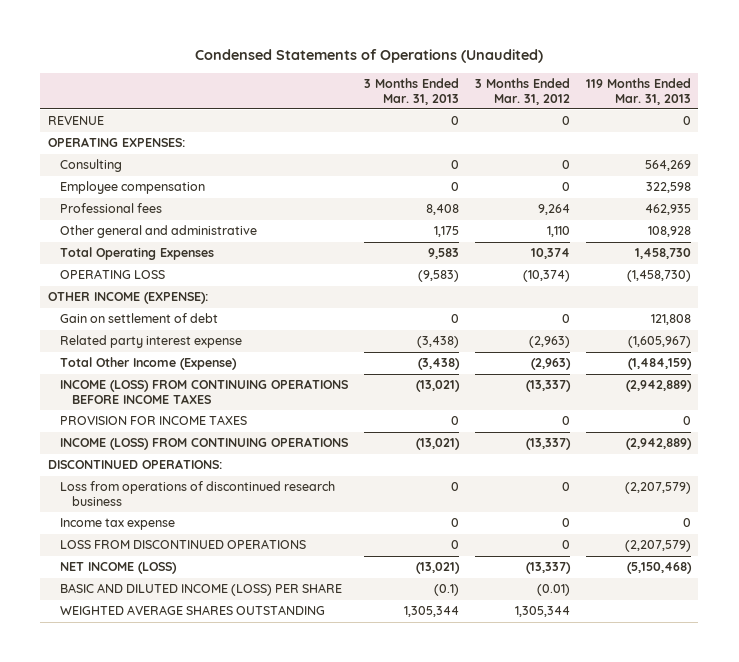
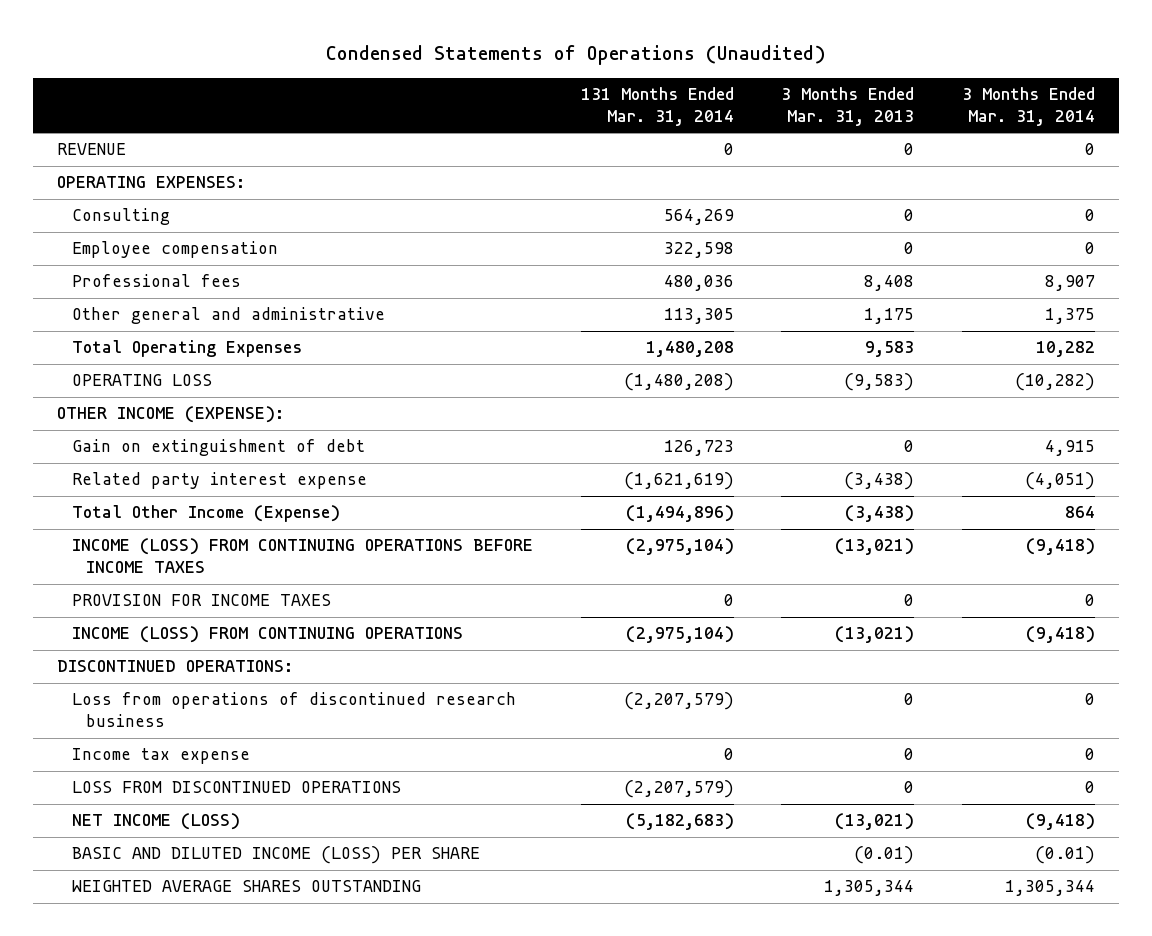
[474,77,570,105] 3 Months Ended Mar. 31, 2012 -> none
[585,77,691,105] 119 Months Ended Mar. 31, 2013 -> none
none -> [580,87,734,127] 131 Months Ended Mar. 31, 2014
none -> [962,87,1096,127] 3 Months Ended Mar. 31, 2014
[59,313,218,324] Gain on settlement of debt -> [71,439,365,457] Gain on extinguishment of debt
[433,584,459,597] (0.1) -> [854,846,915,865] (0.01)

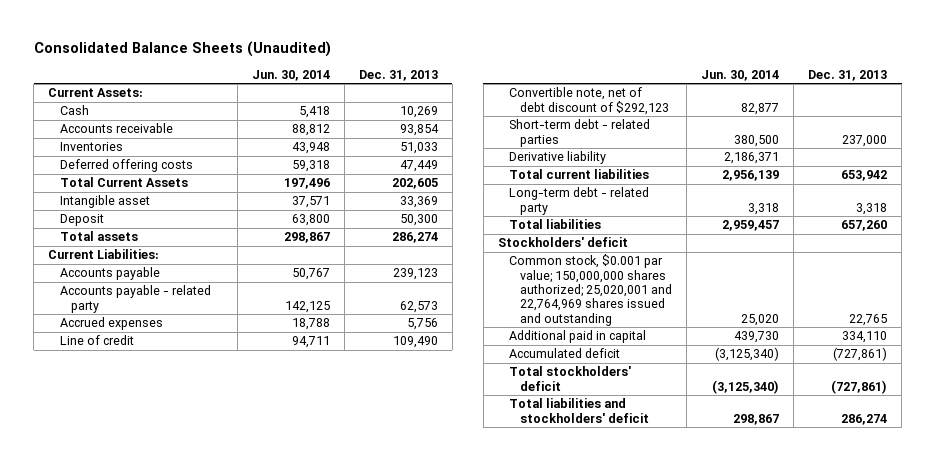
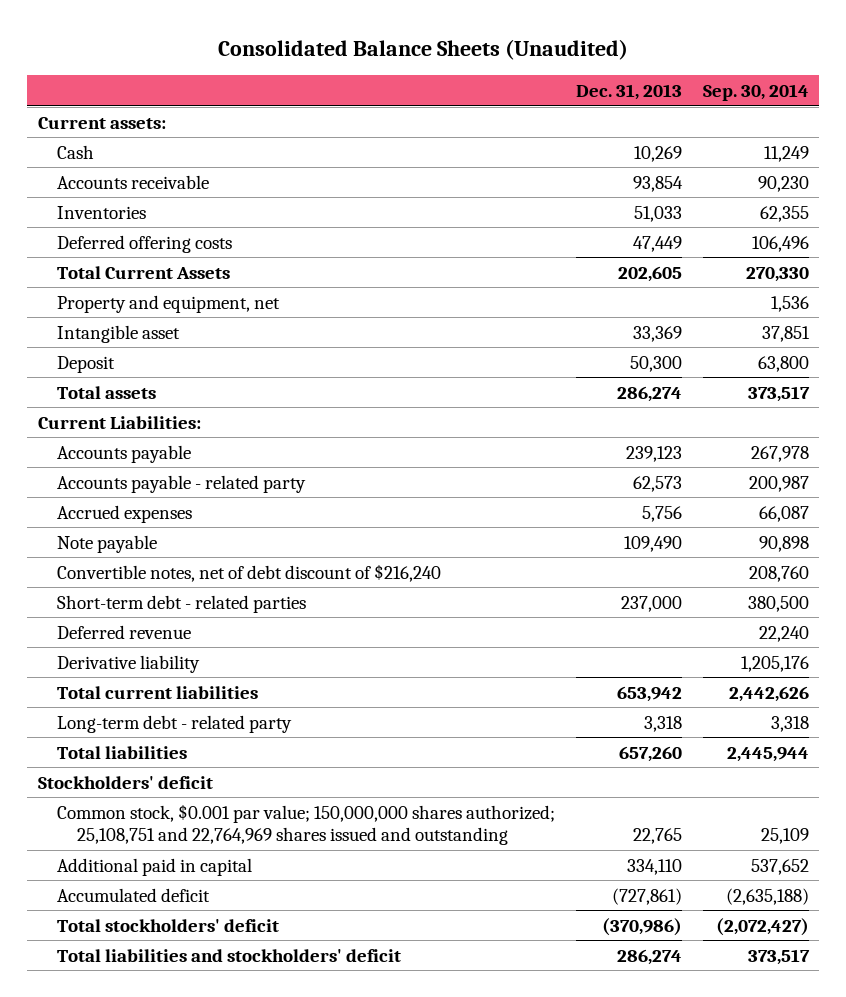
[251,70,330,82] Jun. 30, 2014 -> none
none -> [702,83,809,101] Sep. 30, 2014
[48,88,144,98] Current Assets: -> [37,116,166,129] Current assets:
none -> [57,294,281,313] Property and equipment, net
[59,335,134,346] Line of credit -> [57,534,158,553] Note payable
[509,87,670,115] Convertible note, net of debt discount of $292,123 -> [57,563,442,582] Convertible notes, net of debt discount of $216,240
none -> [57,624,192,639] Deferred revenue
[509,254,673,326] Common stock, $0.001 par value; 150,000,000 shares authorized; 25,020,001 and 22,764,969 shares issued and outstanding -> [57,803,556,845] Common stock, $0.001 par value; 150,000,000 shares authorized; 25,108,751 and 22,764,969 shares issued and outstanding
[831,379,888,394] (727,861) -> [602,917,683,936] (370,986)

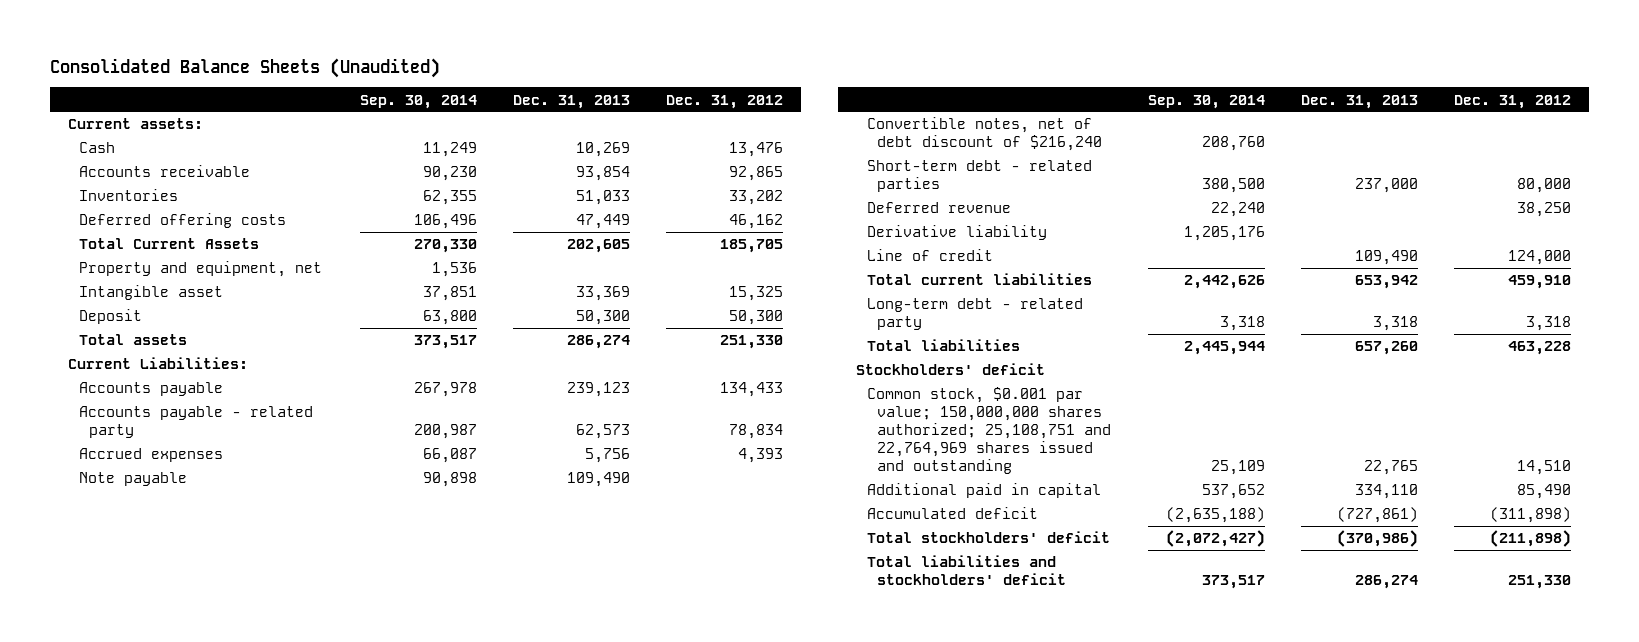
none -> [665,94,783,109] Dec. 31, 2012
none -> [866,249,993,262] Line of credit

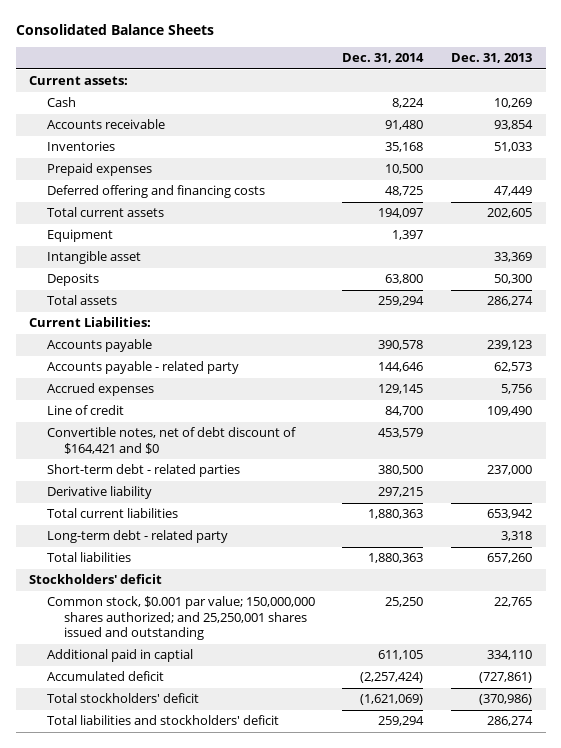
[49,57,440,78] Consolidated Balance Sheets (Unaudited) -> [15,23,214,35] Consolidated Balance Sheets
[359,94,477,109] Sep. 30, 2014 -> none
[665,94,783,109] Dec. 31, 2012 -> none
none -> [342,53,425,64] Dec. 31, 2014
none -> [46,163,152,177] Prepaid expenses
[78,213,286,229] Deferred offering costs -> [46,185,265,199] Deferred offering and financing costs
[78,238,259,250] Total Current Assets -> [46,207,164,218] Total current assets
[78,261,322,278] Property and equipment, net -> [46,229,113,243] Equipment
[78,309,142,325] Deposit -> [46,273,99,287] Deposits
[78,472,187,487] Note payable -> none
[866,249,993,262] Line of credit -> [46,405,124,416] Line of credit
[866,117,1103,152] Convertible notes, net of debt discount of $216,240 -> [46,427,296,454] Convertible notes, net of debt discount of $164,421 and $0
[866,202,1011,214] Deferred revenue -> none
[866,387,1112,474] Common stock, $0.001 par value; 150,000,000 shares authorized; 25,108,751 and 22,764,969 shares issued and outstanding -> [46,596,315,641] Common stock, $0.001 par value; 150,000,000 shares authorized; and 25,250,001 shares issued and outstanding
[866,483,1101,499] Additional paid in capital -> [46,649,193,663] Additional paid in captial

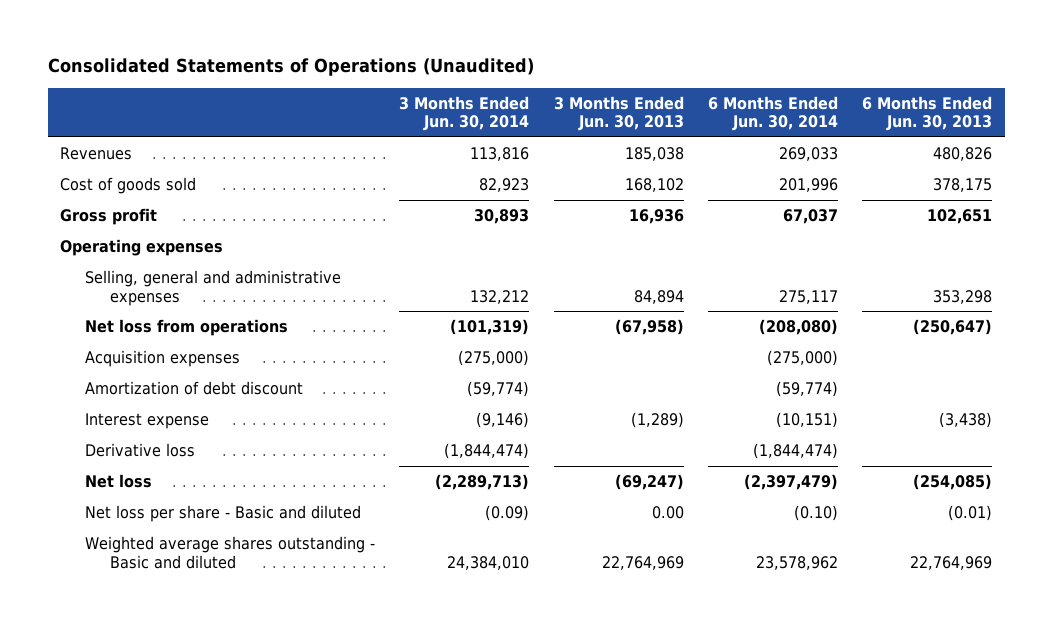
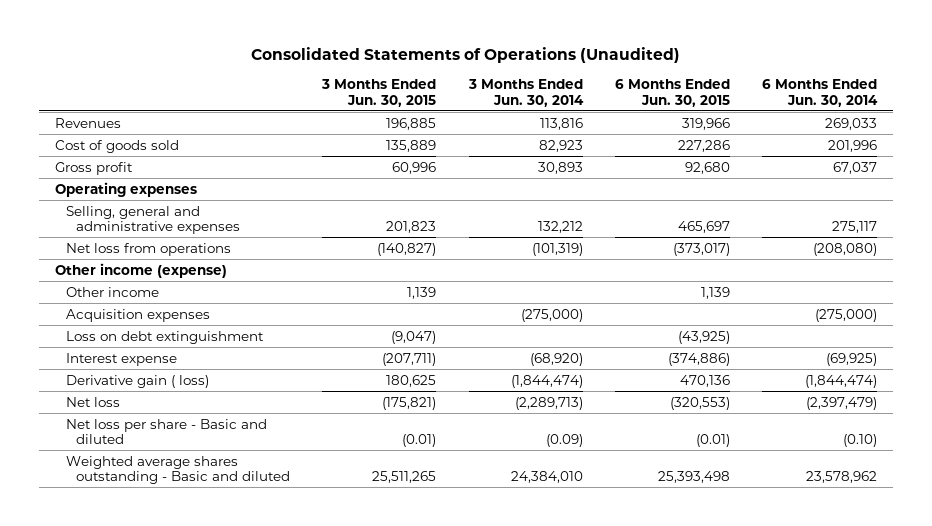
[553,95,684,132] 3 Months Ended Jun. 30, 2013 -> none
[862,95,993,132] 6 Months Ended Jun. 30, 2013 -> none
none -> [321,79,437,107] 3 Months Ended Jun. 30, 2015
none -> [614,79,730,107] 6 Months Ended Jun. 30, 2015
none -> [55,262,228,278] Other income (expense)
none -> [65,286,159,297] Other income
[84,381,303,396] Amortization of debt discount -> none
none -> [65,330,264,344] Loss on debt extinguishment
[476,412,530,429] (9,146) -> [529,352,583,366] (68,920)
[775,412,838,429] (10,151) -> [826,352,878,366] (69,925)
[84,443,195,458] Derivative loss -> [65,374,209,388] Derivative gain ( loss)

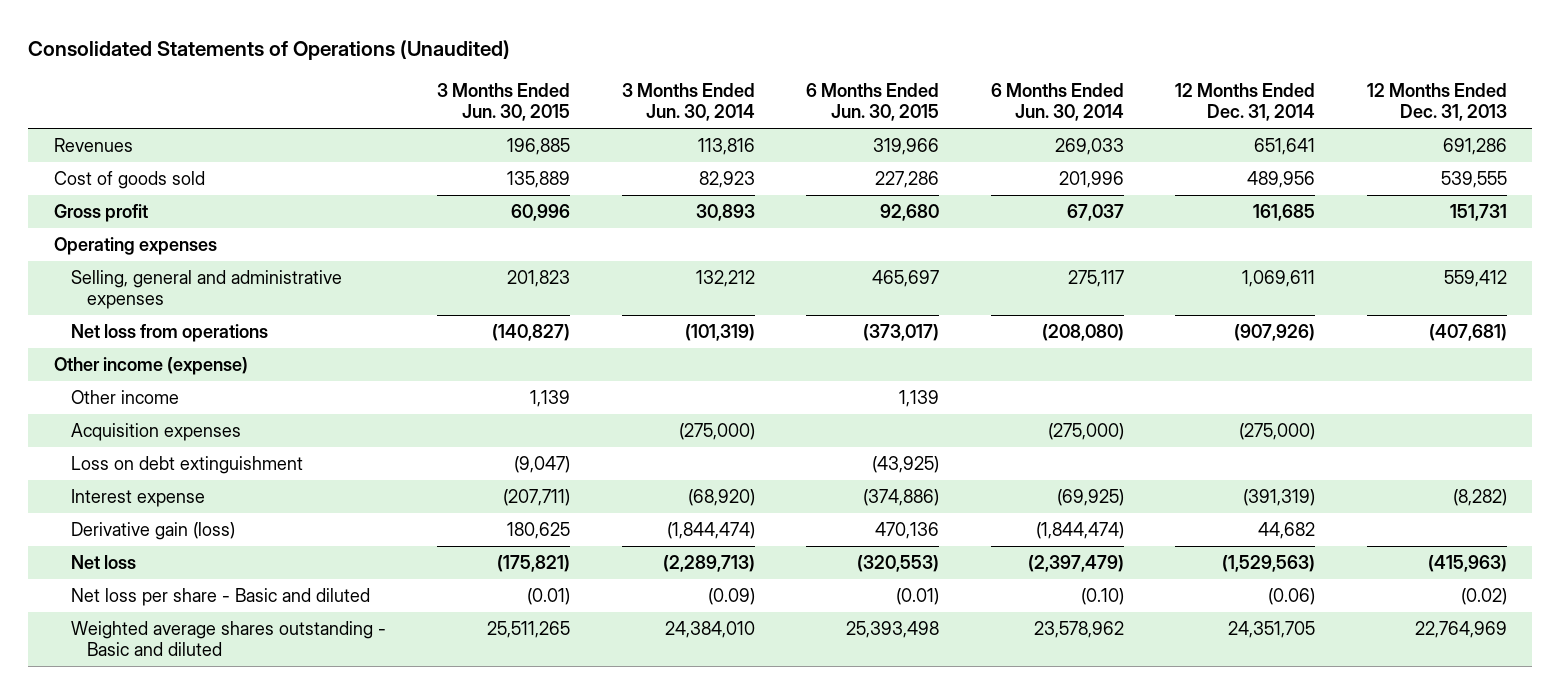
none -> [1175,83,1316,122] 12 Months Ended Dec. 31, 2014
none -> [1366,83,1507,122] 12 Months Ended Dec. 31, 2013
[65,374,209,388] Derivative gain ( loss) -> [70,522,235,541] Derivative gain (loss)

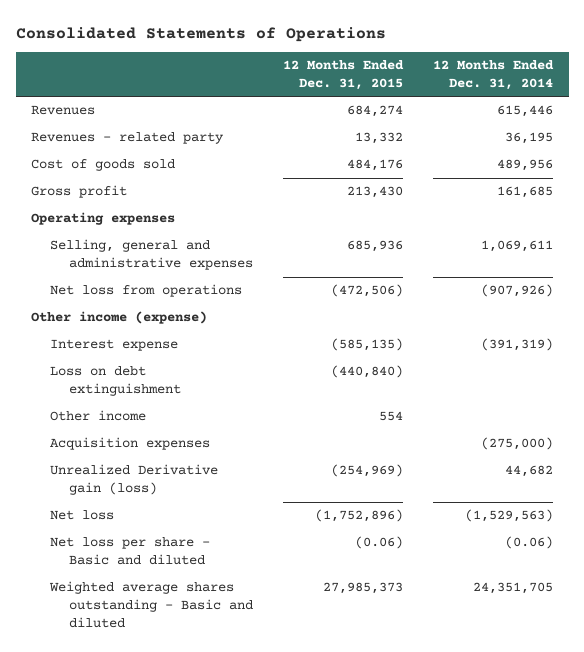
[28,39,511,60] Consolidated Statements of Operations (Unaudited) -> [15,26,386,42] Consolidated Statements of Operations
[437,83,571,122] 3 Months Ended Jun. 30, 2015 -> none
[621,83,755,122] 3 Months Ended Jun. 30, 2014 -> none
[806,83,940,122] 6 Months Ended Jun. 30, 2015 -> none
[990,83,1124,122] 6 Months Ended Jun. 30, 2014 -> none
[1366,83,1507,122] 12 Months Ended Dec. 31, 2013 -> none
none -> [283,60,405,91] 12 Months Ended Dec. 31, 2015
[1254,138,1316,156] 651,641 -> [497,105,554,118] 615,446
none -> [30,132,224,145] Revenues - related party
[70,489,205,508] Interest expense -> [49,339,178,352] Interest expense
[70,456,303,475] Loss on debt extinguishment -> [49,366,181,397] Loss on debt extinguishment
[70,522,235,541] Derivative gain (loss) -> [49,464,218,496] Unrealized Derivative gain (loss)

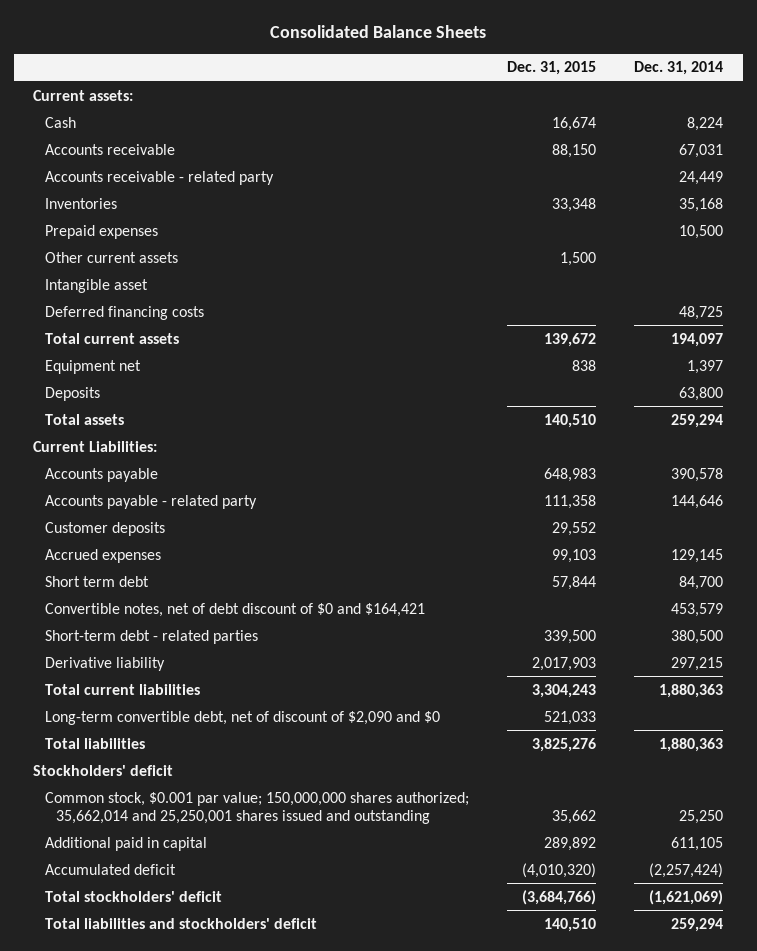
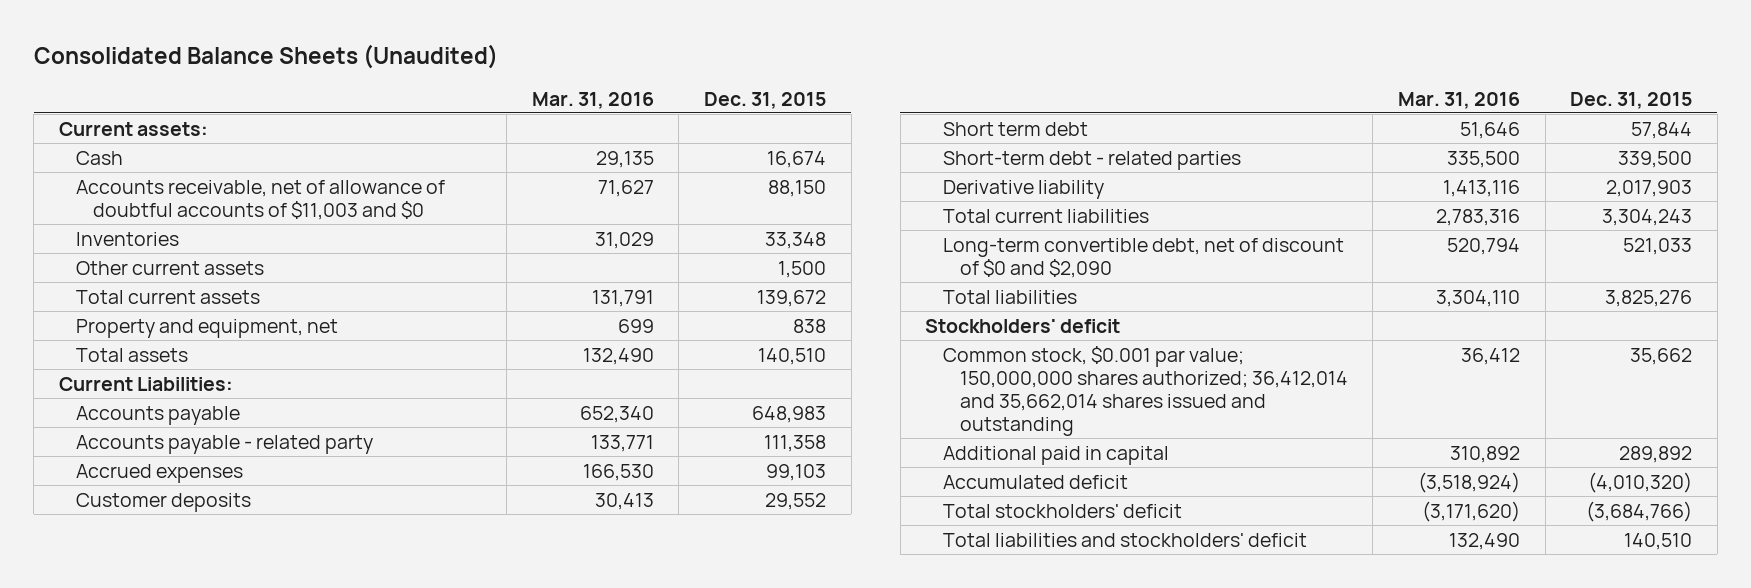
[270,25,487,39] Consolidated Balance Sheets -> [33,44,498,70] Consolidated Balance Sheets (Unaudited)
[634,61,724,76] Dec. 31, 2014 -> none
none -> [531,91,654,109] Mar. 31, 2016
[44,170,274,185] Accounts receivable - related party -> none
[44,143,175,155] Accounts receivable -> [76,179,446,220] Accounts receivable, net of allowance of doubtful accounts of $11,003 and $0
[44,224,158,239] Prepaid expenses -> none
[44,278,148,293] Intangible asset -> none
[44,305,204,320] Deferred financing costs -> none
[44,386,100,401] Deposits -> none
[44,359,141,374] Equipment net -> [76,318,339,338] Property and equipment, net
[44,521,165,536] Customer deposits -> [76,492,252,512] Customer deposits
[44,602,425,617] Convertible notes, net of debt discount of $0 and $164,421 -> none
[44,710,440,725] Long-term convertible debt, net of discount of $2,090 and $0 -> [942,237,1344,278] Long-term convertible debt, net of discount of $0 and $2,090
[44,791,469,824] Common stock, $0.001 par value; 150,000,000 shares authorized; 35,662,014 and 25,250,001 shares issued and outstanding -> [942,345,1348,437] Common stock, $0.001 par value; 150,000,000 shares authorized; 36,412,014 and 35,662,014 shares issued and outstanding

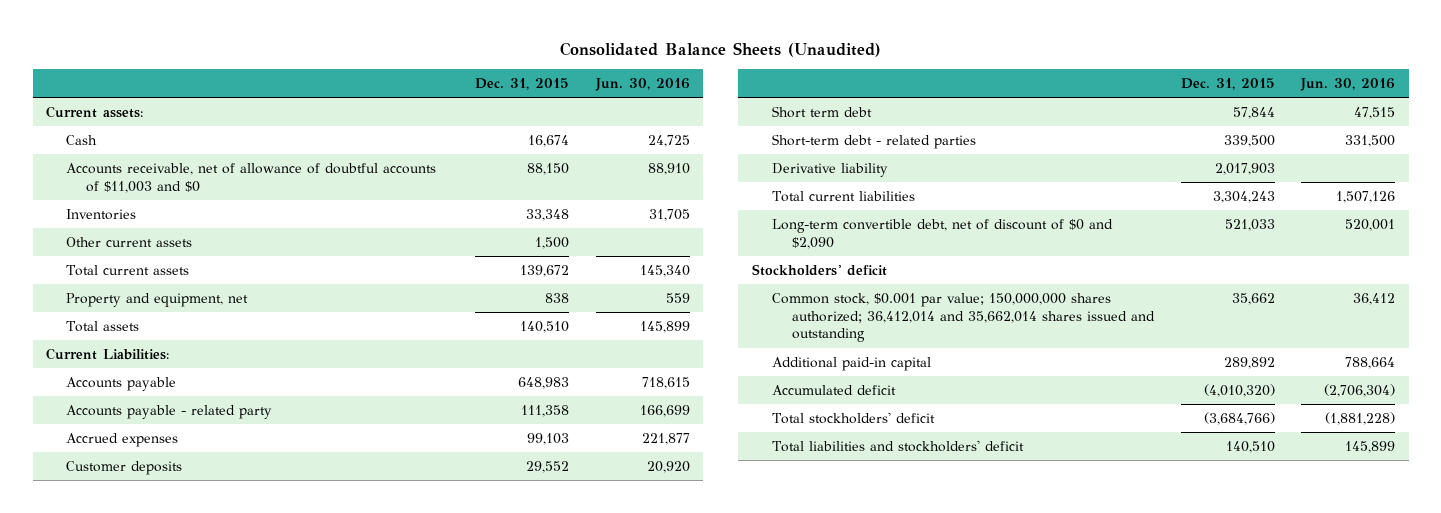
[531,91,654,109] Mar. 31, 2016 -> none
none -> [594,77,690,91] Jun. 30, 2016
[942,289,1077,304] Total liabilities -> none
[942,445,1169,465] Additional paid in capital -> [771,357,931,372] Additional paid-in capital

